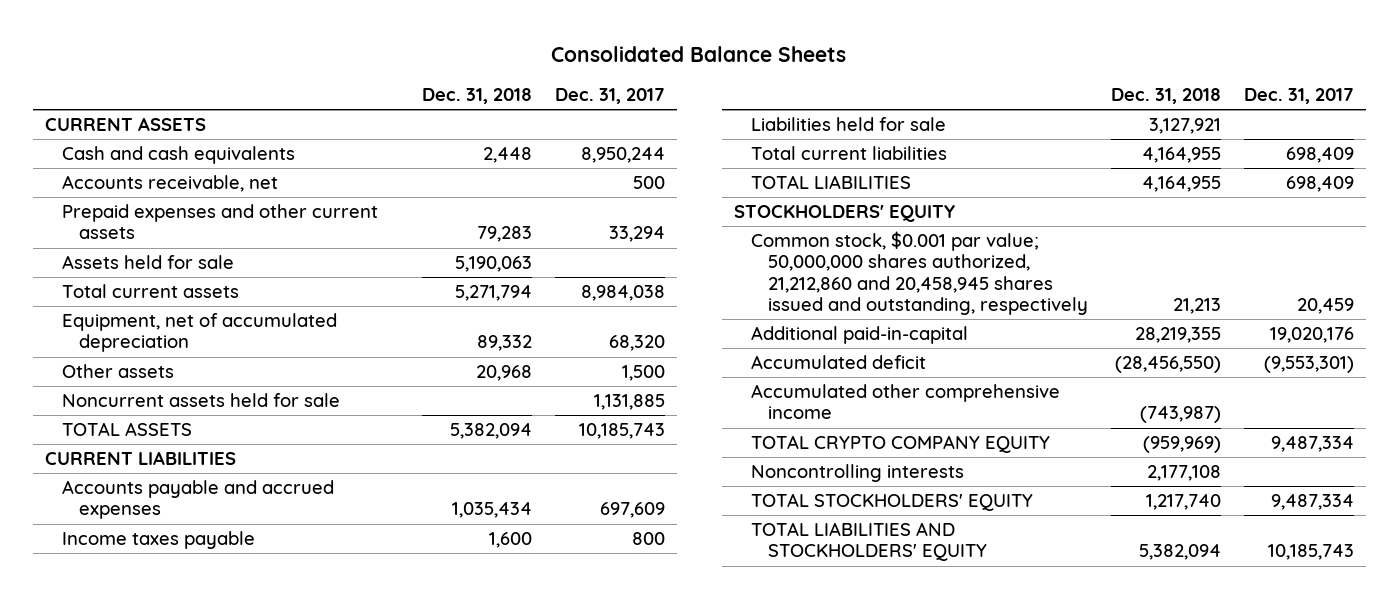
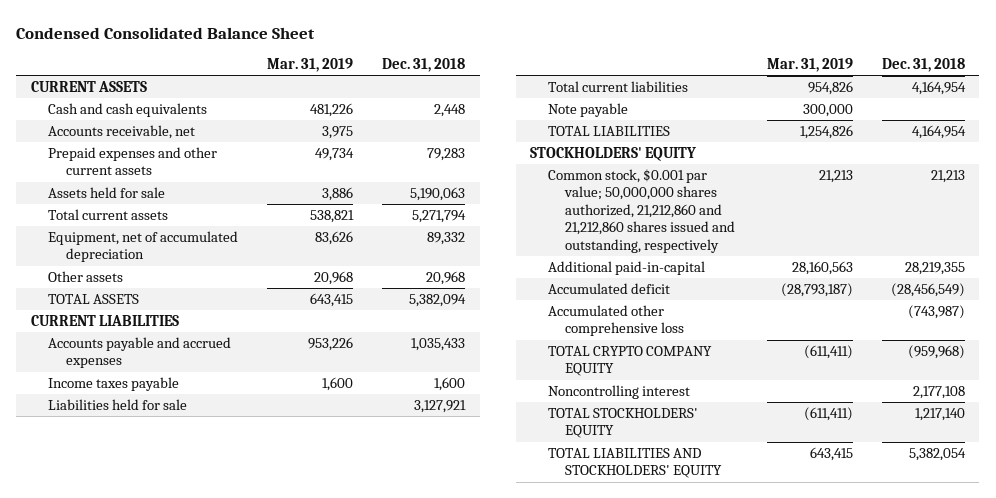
[551,45,847,62] Consolidated Balance Sheets -> [16,26,316,39] Condensed Consolidated Balance Sheet
[555,87,666,104] Dec. 31, 2017 -> none
none -> [267,57,354,72] Mar. 31, 2019
[61,393,340,408] Noncurrent assets held for sale -> none
[452,502,533,519] 1,035,434 -> [411,338,466,352] 1,035,433
[1142,147,1222,164] 4,164,955 -> [911,81,966,96] 4,164,954
none -> [547,103,628,118] Note payable
[1142,176,1222,193] 4,164,955 -> [911,125,966,140] 4,164,954
[751,231,1089,316] Common stock, $0.001 par value; 50,000,000 shares authorized, 21,212,860 and 20,458,945 shares issued and outstanding, respectively -> [547,169,736,253] Common stock, $0.001 par value; 50,000,000 shares authorized, 21,212,860 and 21,212,860 shares issued and outstanding, respectively
[1115,356,1222,374] (28,456,550) -> [890,283,965,298] (28,456,549)
[751,384,1061,420] Accumulated other comprehensive income -> [547,305,685,337] Accumulated other comprehensive loss
[1143,436,1222,454] (959,969) -> [907,345,965,360] (959,968)
[751,464,965,483] Noncontrolling interests -> [547,385,690,400] Noncontrolling interest
[1146,494,1222,511] 1,217,740 -> [914,408,965,422] 1,217,140
[1139,544,1222,561] 5,382,094 -> [908,448,966,462] 5,382,054

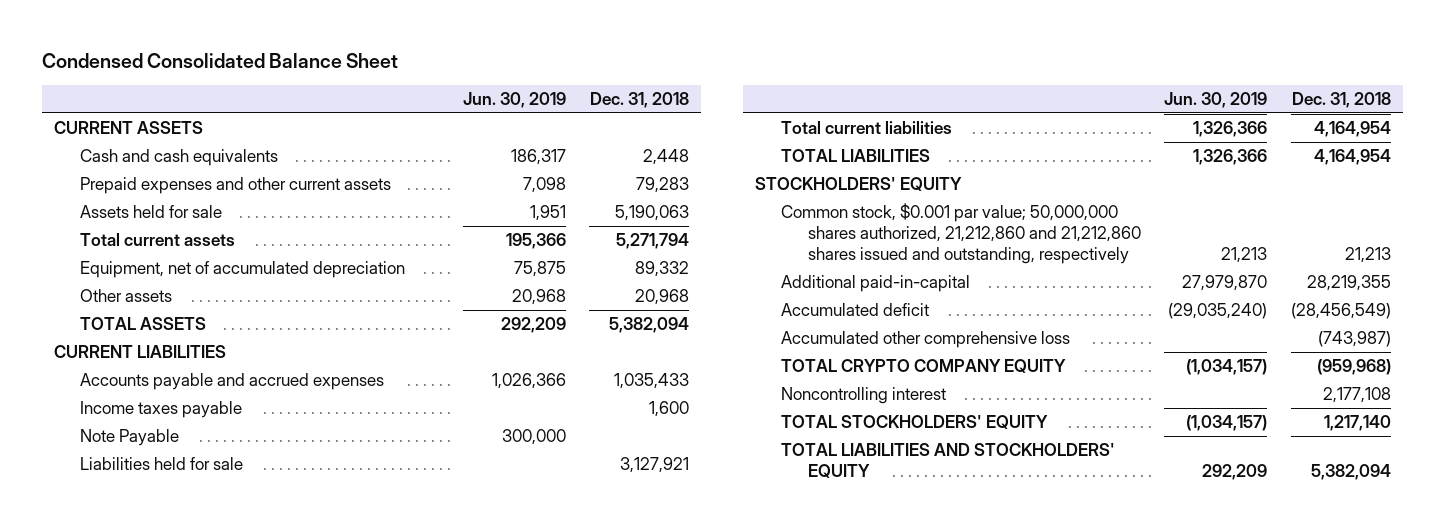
[267,57,354,72] Mar. 31, 2019 -> none
none -> [462,91,566,108] Jun. 30, 2019
[48,125,196,140] Accounts receivable, net -> none
none -> [79,429,179,447] Note Payable
[547,103,628,118] Note payable -> none
[908,448,966,462] 5,382,054 -> [1310,464,1391,481] 5,382,094

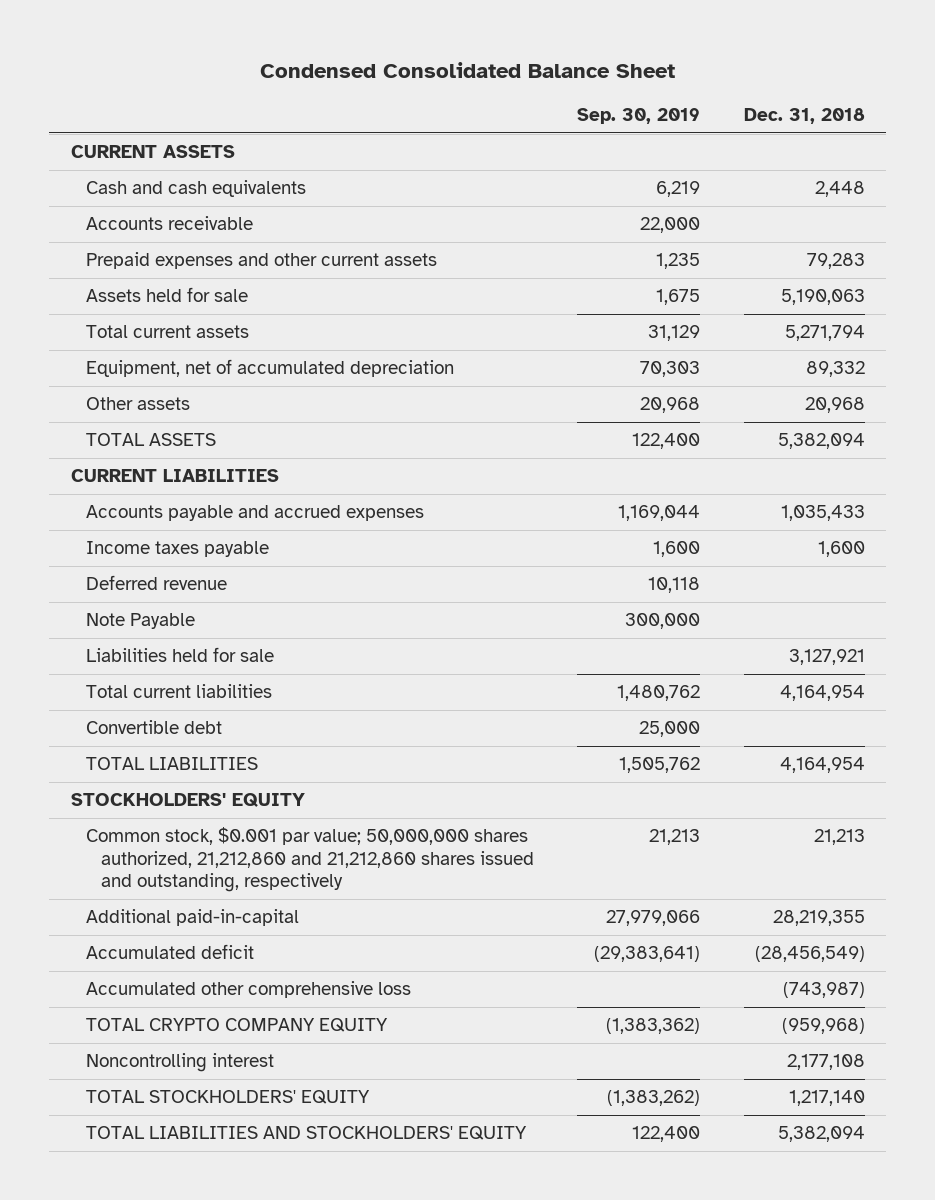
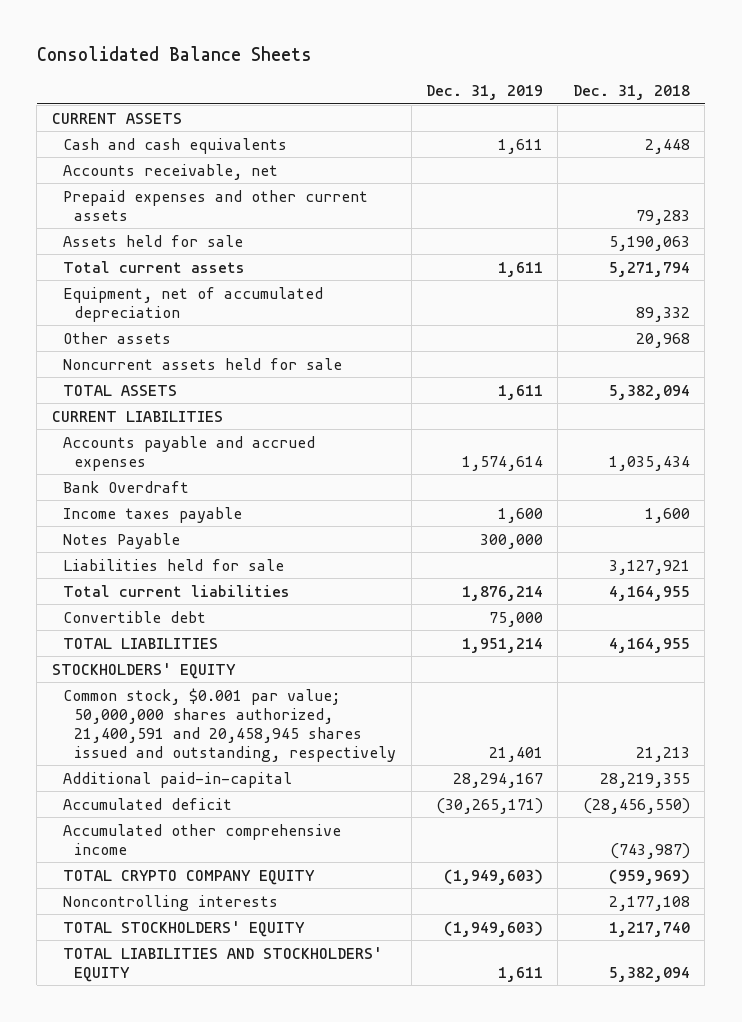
[259,62,675,79] Condensed Consolidated Balance Sheet -> [36,46,312,62] Consolidated Balance Sheets
[577,108,701,125] Sep. 30, 2019 -> none
none -> [426,84,544,100] Dec. 31, 2019
[85,216,253,231] Accounts receivable -> [62,163,278,180] Accounts receivable, net
none -> [62,357,342,370] Noncurrent assets held for sale
[780,505,865,522] 1,035,433 -> [608,455,690,471] 1,035,434
none -> [62,480,189,493] Bank Overdraft
[85,575,227,591] Deferred revenue -> none
[85,613,195,630] Note Payable -> none
none -> [62,532,180,549] Notes Payable
[779,685,865,702] 4,164,954 -> [608,585,690,601] 4,164,955
[779,757,865,774] 4,164,954 -> [608,637,690,653] 4,164,955
[85,827,535,893] Common stock, $0.001 par value; 50,000,000 shares authorized, 21,212,860 and 21,212,860 shares issued and outstanding, respectively -> [62,687,397,762] Common stock, $0.001 par value; 50,000,000 shares authorized, 21,400,591 and 20,458,945 shares issued and outstanding, respectively
[754,946,865,963] (28,456,549) -> [582,797,690,814] (28,456,550)
[85,981,411,999] Accumulated other comprehensive loss -> [62,823,341,855] Accumulated other comprehensive income
[781,1018,865,1035] (959,968) -> [608,868,690,885] (959,969)
[85,1053,274,1073] Noncontrolling interest -> [62,894,278,911] Noncontrolling interests
[788,1090,865,1107] 1,217,140 -> [608,921,690,937] 1,217,740

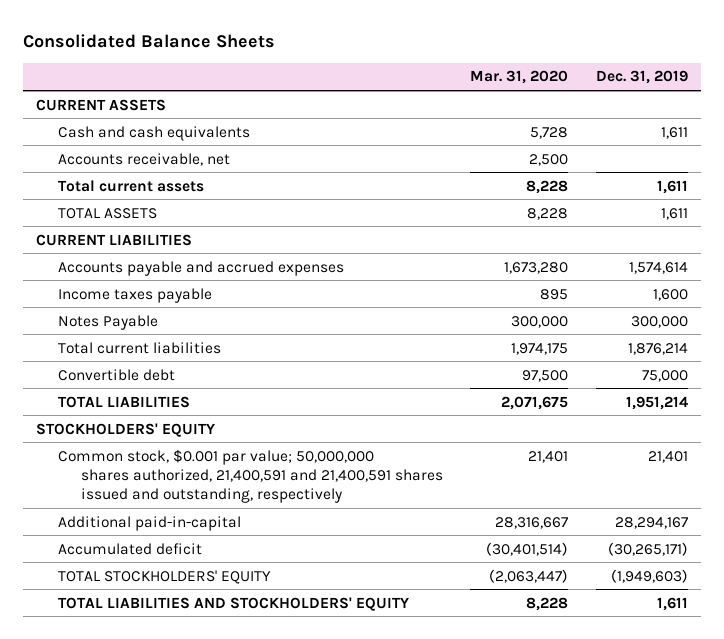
[572,84,690,100] Dec. 31, 2018 -> none
none -> [470,70,569,85] Mar. 31, 2020
[62,189,368,221] Prepaid expenses and other current assets -> none
[62,234,243,247] Assets held for sale -> none
[62,286,323,322] Equipment, net of accumulated depreciation -> none
[62,331,171,344] Other assets -> none
[62,357,342,370] Noncurrent assets held for sale -> none
[62,480,189,493] Bank Overdraft -> none
[62,558,284,571] Liabilities held for sale -> none
[62,687,397,762] Common stock, $0.001 par value; 50,000,000 shares authorized, 21,400,591 and 20,458,945 shares issued and outstanding, respectively -> [58,448,443,504] Common stock, $0.001 par value; 50,000,000 shares authorized, 21,400,591 and 21,400,591 shares issued and outstanding, respectively
[62,823,341,855] Accumulated other comprehensive income -> none
[62,869,315,885] TOTAL CRYPTO COMPANY EQUITY -> none
[62,894,278,911] Noncontrolling interests -> none

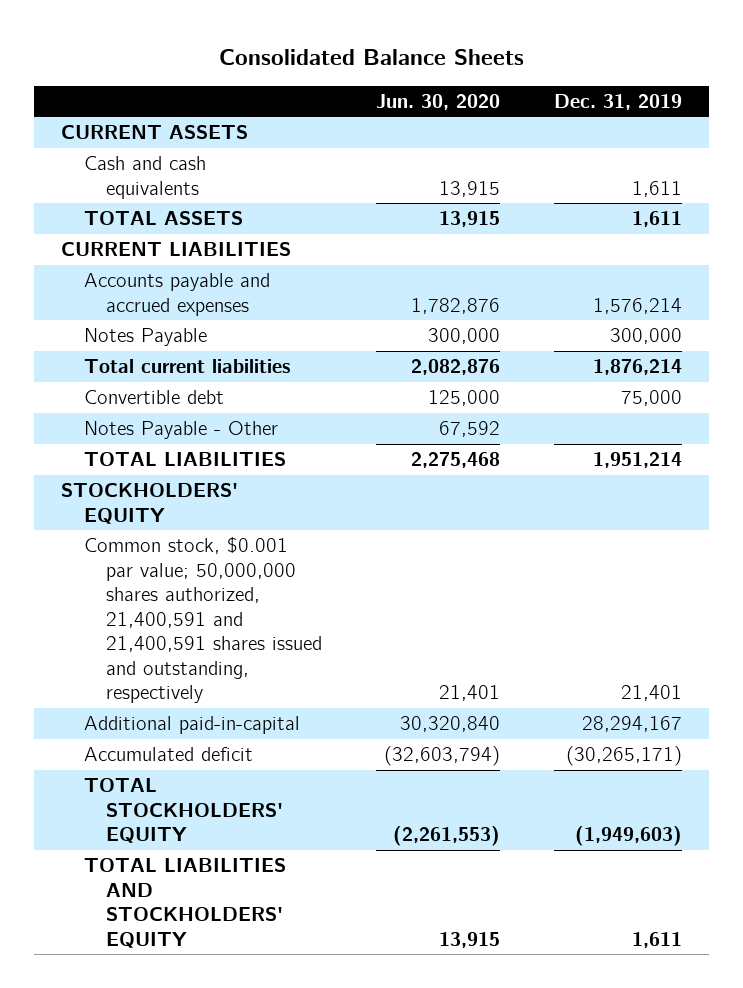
[470,70,569,85] Mar. 31, 2020 -> none
none -> [376,93,501,110] Jun. 30, 2020
[58,152,231,166] Accounts receivable, net -> none
[58,179,205,192] Total current assets -> none
[58,287,213,303] Income taxes payable -> none
[628,261,688,274] 1,574,614 -> [593,297,683,314] 1,576,214
none -> [83,421,278,440] Notes Payable - Other

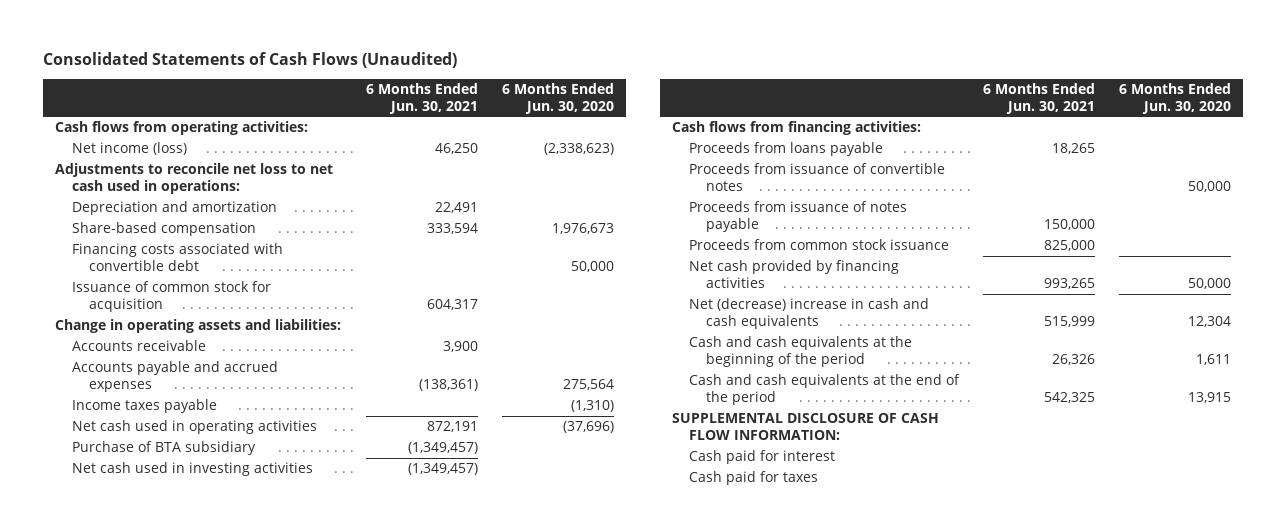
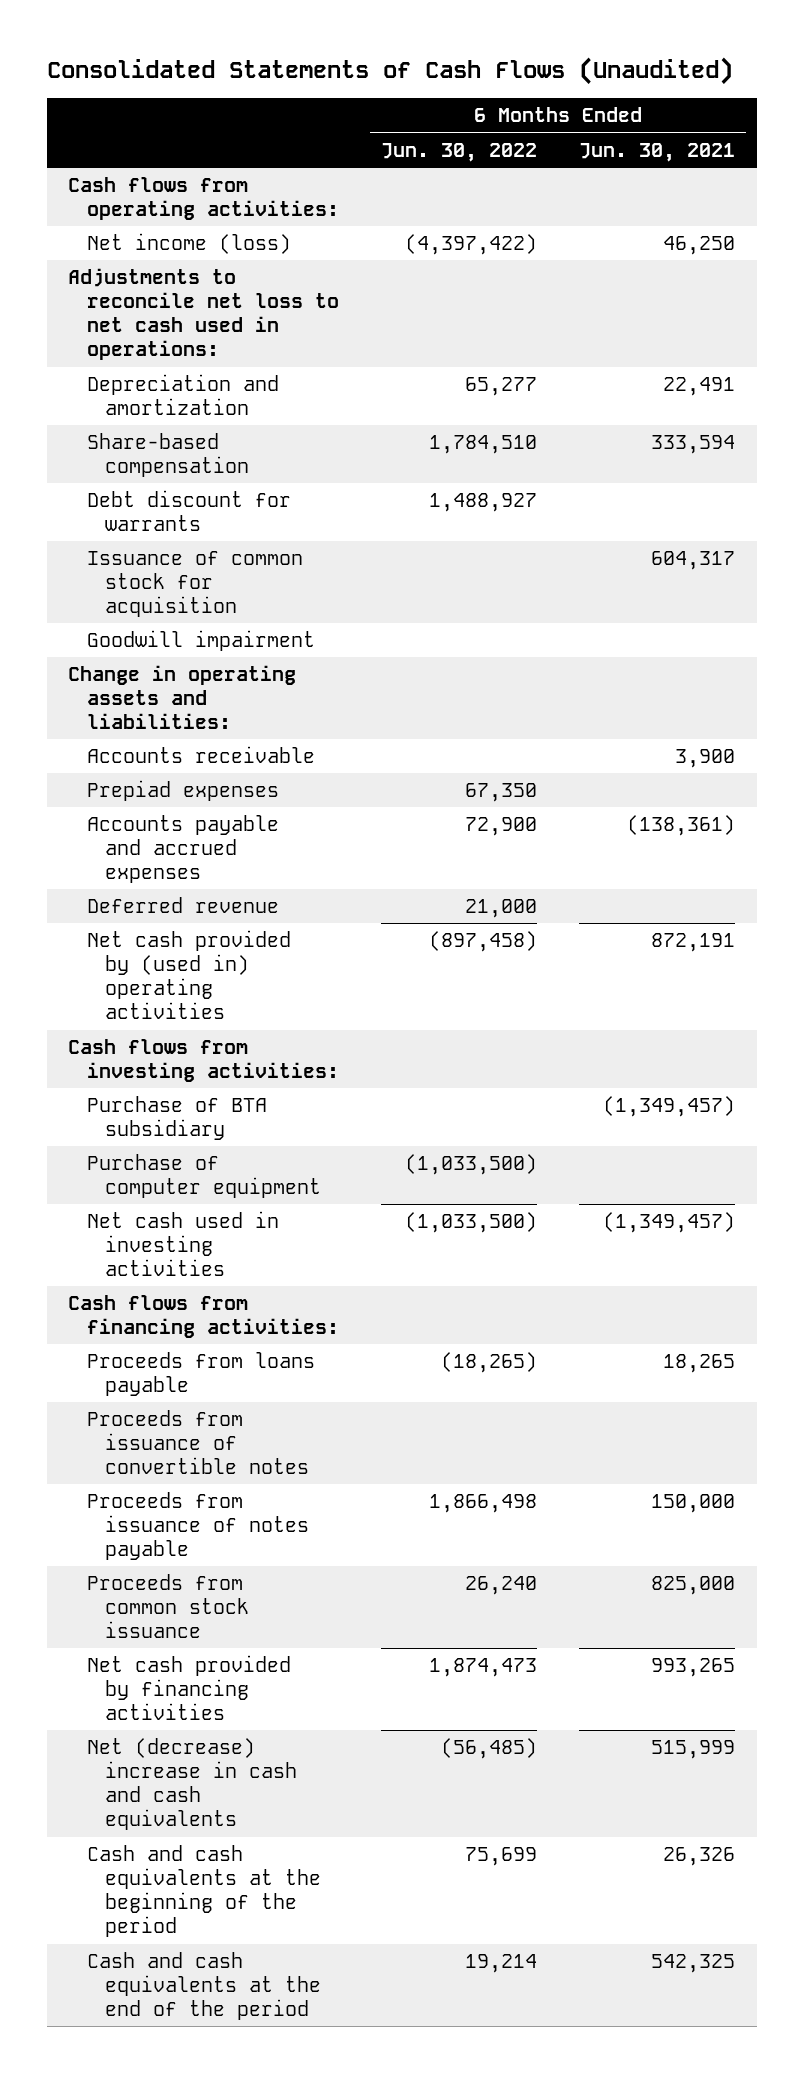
[501,83,614,114] 6 Months Ended Jun. 30, 2020 -> none
none -> [380,142,537,162] Jun. 30, 2022
[72,243,284,272] Financing costs associated with convertible debt -> none
none -> [86,490,291,532] Debt discount for warrants
none -> [86,630,315,652] Goodwill impairment
none -> [86,780,279,802] Prepiad expenses
[72,399,218,414] Income taxes payable -> none
none -> [86,897,279,914] Deferred revenue
[72,420,318,435] Net cash used in operating activities -> [86,930,291,1020] Net cash provided by (used in) operating activities
none -> [67,1039,339,1083] Cash flows from investing activities:
none -> [86,1154,322,1199] Purchase of computer equipment
[672,413,940,441] SUPPLEMENTAL DISCLOSURE OF CASH FLOW INFORMATION: -> none
[689,450,836,465] Cash paid for interest -> none
[689,471,819,486] Cash paid for taxes -> none

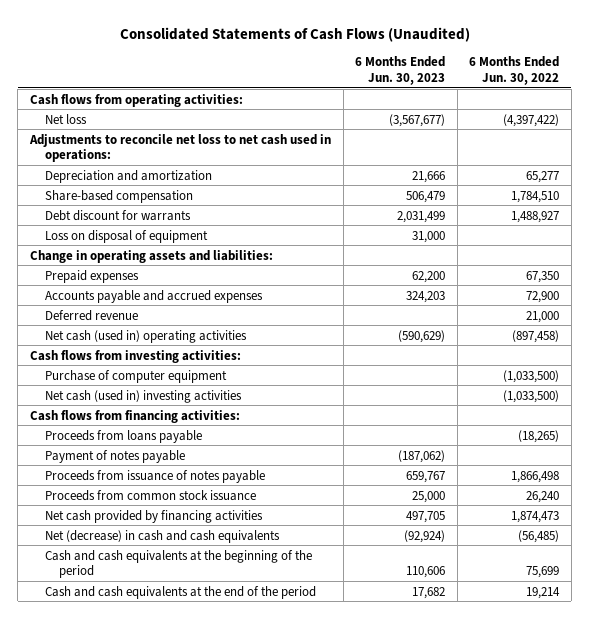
[579,142,736,162] Jun. 30, 2021 -> none
none -> [355,56,446,86] 6 Months Ended Jun. 30, 2023
[86,233,291,255] Net income (loss) -> [44,113,87,124] Net loss
[86,551,303,618] Issuance of common stock for acquisition -> none
[86,630,315,652] Goodwill impairment -> none
none -> [44,229,208,243] Loss on disposal of equipment
[86,746,315,764] Accounts receivable -> none
[86,780,279,802] Prepiad expenses -> [44,269,139,283] Prepaid expenses
[86,930,291,1020] Net cash provided by (used in) operating activities -> [44,329,247,343] Net cash (used in) operating activities
[86,1096,267,1141] Purchase of BTA subsidiary -> none
[86,1211,279,1277] Net cash used in investing activities -> [44,389,242,403] Net cash (used in) investing activities
[86,1410,310,1475] Proceeds from issuance of convertible notes -> none
none -> [44,449,185,463] Payment of notes payable
[86,1738,298,1831] Net (decrease) increase in cash and cash equivalents -> [44,529,280,543] Net (decrease) in cash and cash equivalents

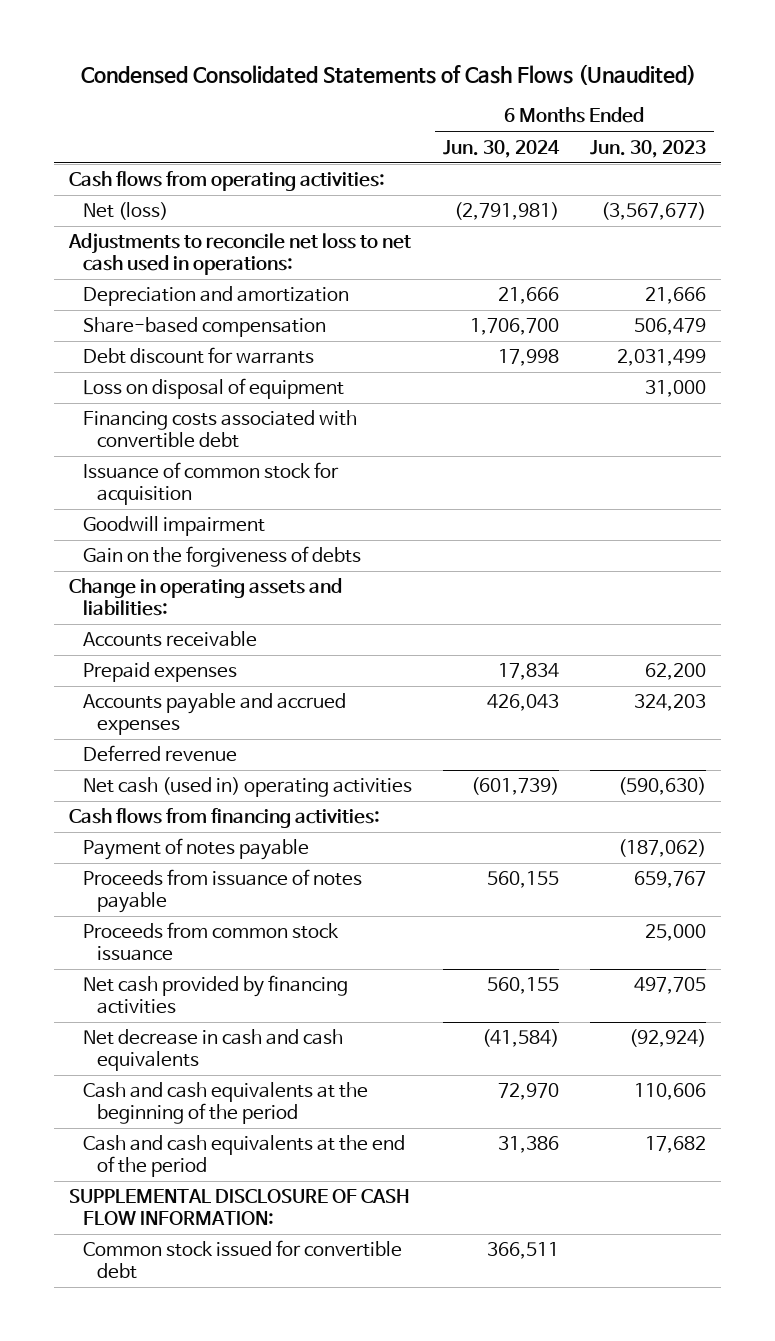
[119,26,470,42] Consolidated Statements of Cash Flows (Unaudited) -> [80,64,696,86] Condensed Consolidated Statements of Cash Flows (Unaudited)
[469,56,560,86] 6 Months Ended Jun. 30, 2022 -> none
none -> [443,139,561,158] Jun. 30, 2024
[44,113,87,124] Net loss -> [83,202,169,221] Net (loss)
none -> [83,410,358,449] Financing costs associated with convertible debt
none -> [83,462,340,506] Issuance of common stock for acquisition
none -> [83,516,266,537] Goodwill impairment
none -> [83,546,362,568] Gain on the forgiveness of debts
none -> [83,631,258,648] Accounts receivable
[30,349,242,363] Cash flows from investing activities: -> none
[44,369,227,383] Purchase of computer equipment -> none
[44,389,242,403] Net cash (used in) investing activities -> none
[398,329,446,343] (590,629) -> [617,777,706,796] (590,630)
[44,429,202,443] Proceeds from loans payable -> none
[44,529,280,543] Net (decrease) in cash and cash equivalents -> [83,1029,344,1072] Net decrease in cash and cash equivalents
none -> [69,1189,411,1226] SUPPLEMENTAL DISCLOSURE OF CASH FLOW INFORMATION:
none -> [83,1240,403,1280] Common stock issued for convertible debt

